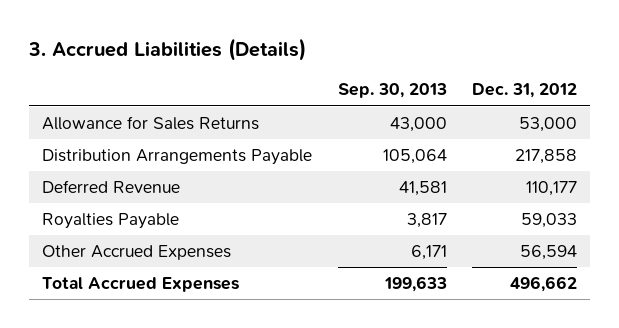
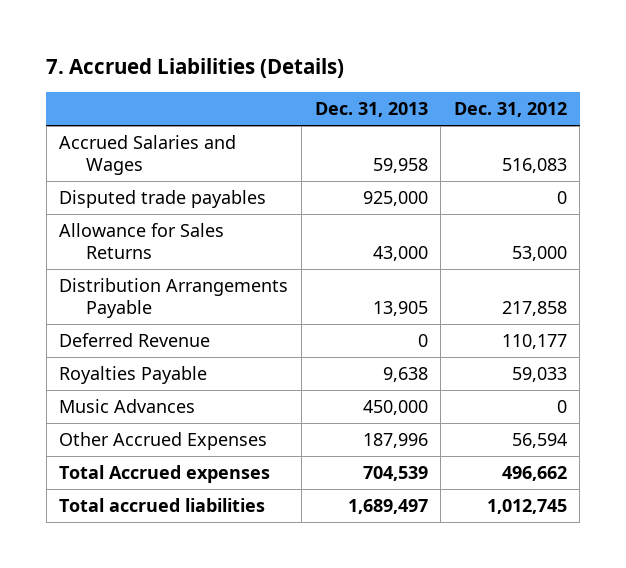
[27,37,306,61] 3. Accrued Liabilities (Details) -> [46,58,345,79] 7. Accrued Liabilities (Details)
[337,83,447,99] Sep. 30, 2013 -> none
none -> [314,101,428,117] Dec. 31, 2013
none -> [59,135,237,175] Accrued Salaries and Wages
none -> [59,190,267,209] Disputed trade payables
none -> [59,399,196,414] Music Advances
[41,277,239,293] Total Accrued Expenses -> [59,465,271,484] Total Accrued expenses
none -> [59,498,266,513] Total accrued liabilities

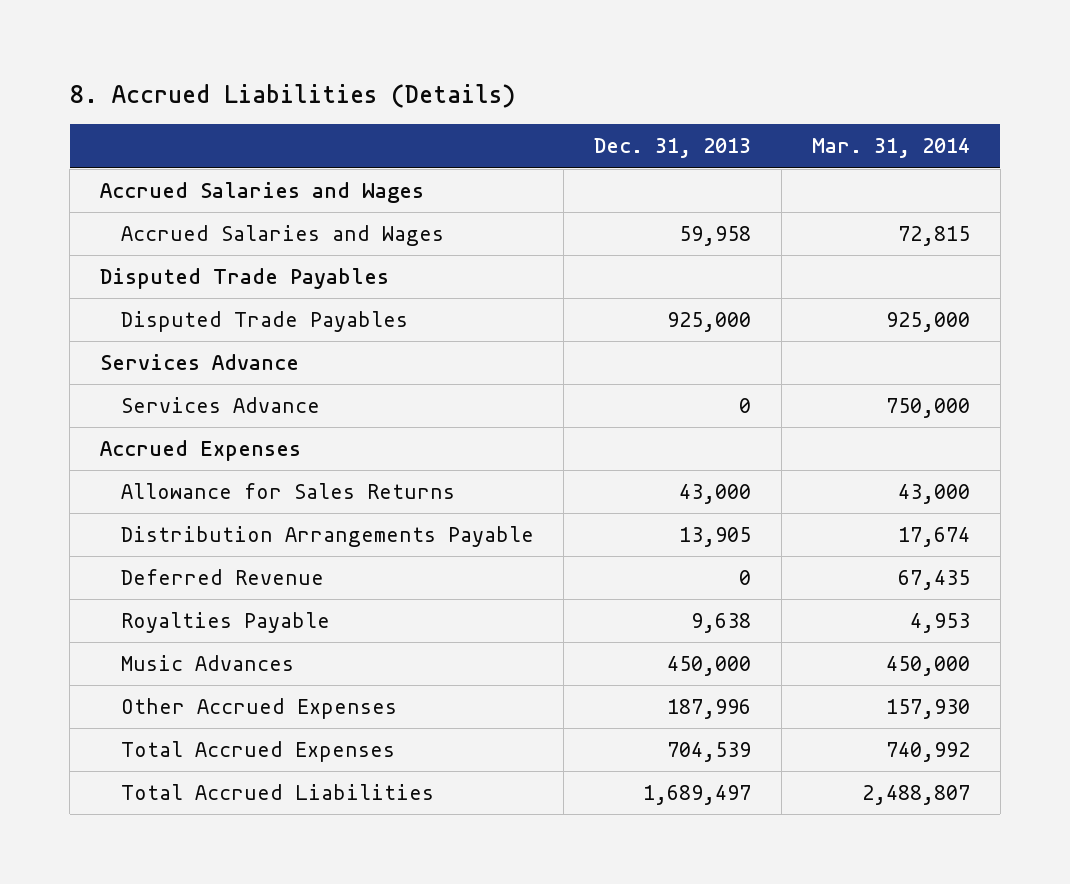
[46,58,345,79] 7. Accrued Liabilities (Details) -> [69,84,515,109] 8. Accrued Liabilities (Details)
[453,101,567,117] Dec. 31, 2012 -> none
none -> [811,138,970,159] Mar. 31, 2014
none -> [100,181,425,203] Accrued Salaries and Wages
none -> [100,267,390,289] Disputed Trade Payables
[59,190,267,209] Disputed trade payables -> [120,310,408,332] Disputed Trade Payables
none -> [100,353,300,370] Services Advance
none -> [120,396,320,413] Services Advance
none -> [100,439,302,461] Accrued Expenses
[59,465,271,484] Total Accrued expenses -> [120,740,395,762] Total Accrued Expenses
[59,498,266,513] Total accrued liabilities -> [120,783,434,800] Total Accrued Liabilities

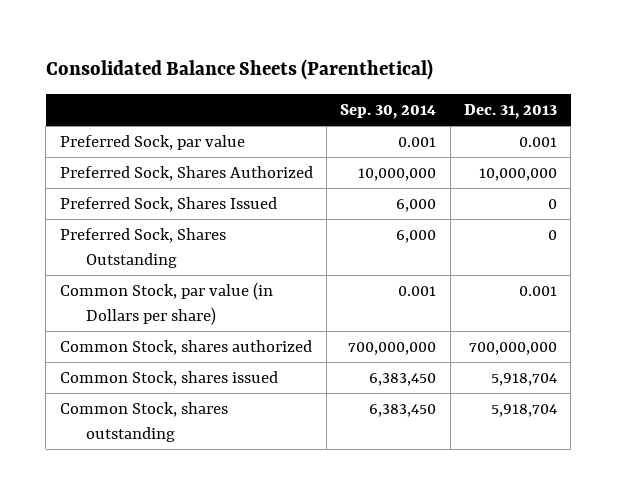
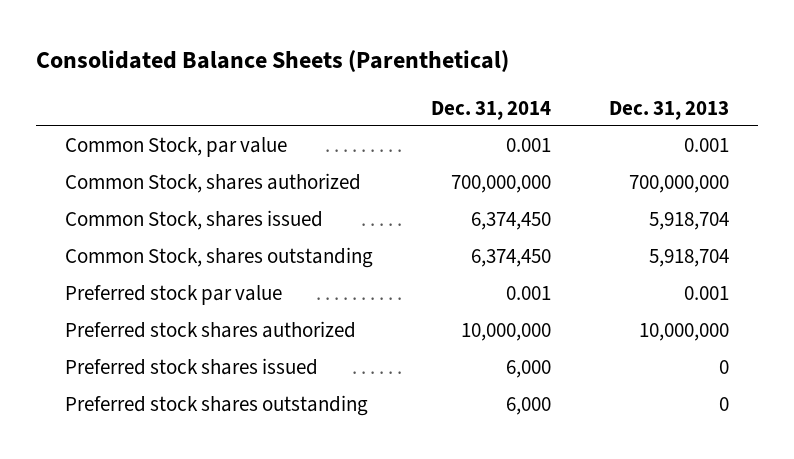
[340,104,437,120] Sep. 30, 2014 -> none
none -> [430,100,551,120] Dec. 31, 2014
[59,134,245,150] Preferred Sock, par value -> none
[59,165,313,181] Preferred Sock, Shares Authorized -> none
[59,196,277,212] Preferred Sock, Shares Issued -> none
[59,227,226,268] Preferred Sock, Shares Outstanding -> none
[59,281,273,325] Common Stock, par value (in Dollars per share) -> [64,137,287,158] Common Stock, par value
none -> [64,285,282,306] Preferred stock par value
none -> [64,321,356,339] Preferred stock shares authorized
none -> [64,358,318,376] Preferred stock shares issued
none -> [64,395,368,417] Preferred stock shares outstanding

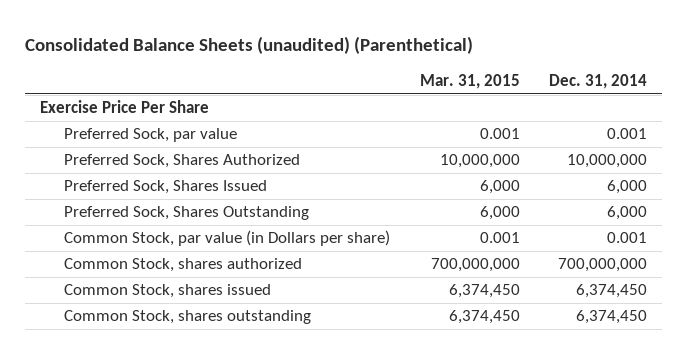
[35,50,509,73] Consolidated Balance Sheets (Parenthetical) -> [25,36,474,55] Consolidated Balance Sheets (unaudited) (Parenthetical)
[608,100,729,120] Dec. 31, 2013 -> none
none -> [419,74,520,90] Mar. 31, 2015
none -> [40,100,210,114] Exercise Price Per Share
none -> [64,128,238,143] Preferred Sock, par value
none -> [64,154,301,169] Preferred Sock, Shares Authorized
none -> [64,180,268,195] Preferred Sock, Shares Issued
none -> [64,206,310,221] Preferred Sock, Shares Outstanding
[64,137,287,158] Common Stock, par value -> [64,230,391,247] Common Stock, par value (in Dollars per share)
[64,285,282,306] Preferred stock par value -> none
[64,321,356,339] Preferred stock shares authorized -> none
[64,358,318,376] Preferred stock shares issued -> none
[64,395,368,417] Preferred stock shares outstanding -> none

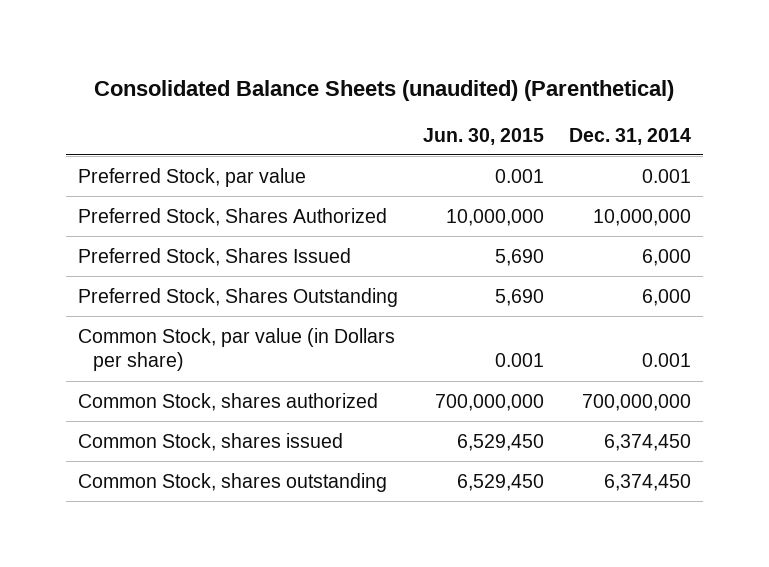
[419,74,520,90] Mar. 31, 2015 -> none
none -> [422,127,544,145] Jun. 30, 2015
[40,100,210,114] Exercise Price Per Share -> none
[64,128,238,143] Preferred Sock, par value -> [78,167,307,187] Preferred Stock, par value
[64,154,301,169] Preferred Sock, Shares Authorized -> [78,207,388,226] Preferred Stock, Shares Authorized
[64,180,268,195] Preferred Sock, Shares Issued -> [78,247,352,266] Preferred Stock, Shares Issued
[64,206,310,221] Preferred Sock, Shares Outstanding -> [78,287,399,307] Preferred Stock, Shares Outstanding

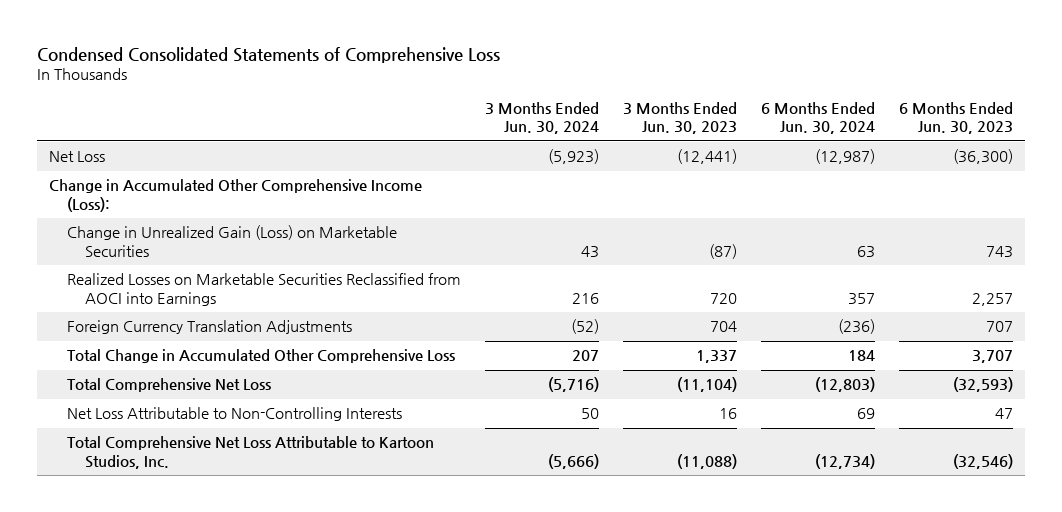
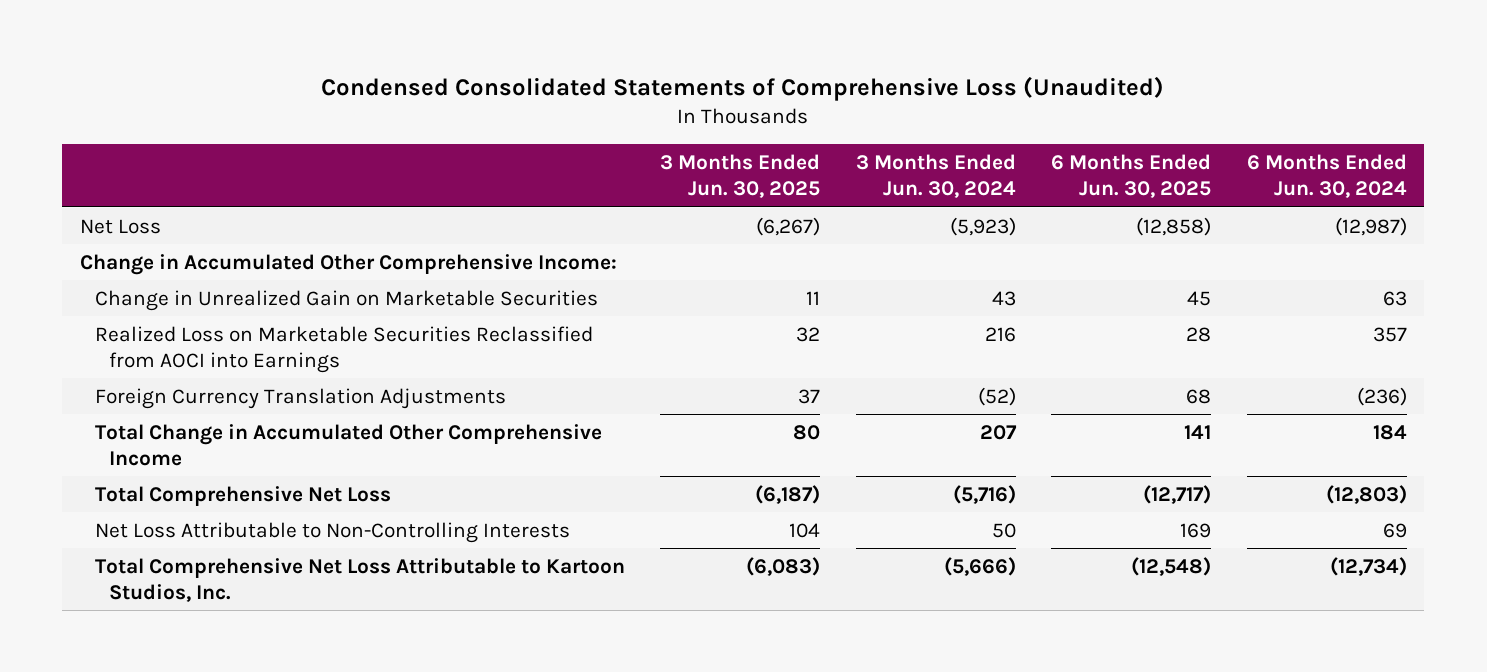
[37,46,501,63] Condensed Consolidated Statements of Comprehensive Loss -> [321,75,1165,101] Condensed Consolidated Statements of Comprehensive Loss (Unaudited)
[623,101,738,135] 3 Months Ended Jun. 30, 2023 -> none
[899,101,1014,135] 6 Months Ended Jun. 30, 2023 -> none
none -> [660,153,821,199] 3 Months Ended Jun. 30, 2025
none -> [1051,153,1212,199] 6 Months Ended Jun. 30, 2025
[49,179,423,212] Change in Accumulated Other Comprehensive Income (Loss): -> [79,253,617,275] Change in Accumulated Other Comprehensive Income:
[67,225,398,257] Change in Unrealized Gain (Loss) on Marketable Securities -> [94,289,598,311] Change in Unrealized Gain on Marketable Securities
[67,273,462,306] Realized Losses on Marketable Securities Reclassified from AOCI into Earnings -> [94,325,593,373] Realized Loss on Marketable Securities Reclassified from AOCI into Earnings
[67,349,456,364] Total Change in Accumulated Other Comprehensive Loss -> [94,423,602,466] Total Change in Accumulated Other Comprehensive Income

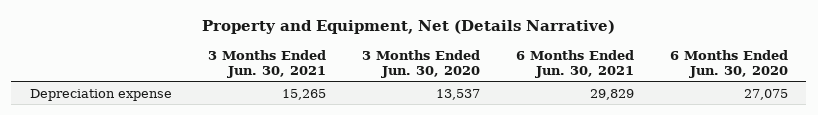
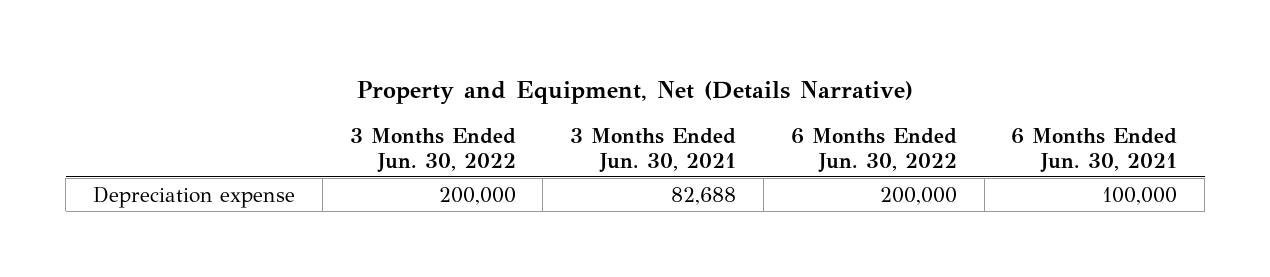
[361,49,480,78] 3 Months Ended Jun. 30, 2020 -> none
[670,49,789,78] 6 Months Ended Jun. 30, 2020 -> none
none -> [349,127,516,173] 3 Months Ended Jun. 30, 2022
none -> [790,127,957,173] 6 Months Ended Jun. 30, 2022
[281,88,326,100] 15,265 -> [671,186,737,205] 82,688
[589,88,634,100] 29,829 -> [1102,186,1178,205] 100,000

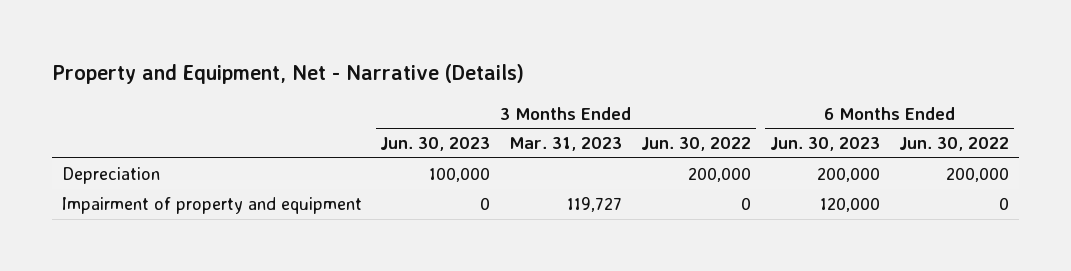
[357,81,914,106] Property and Equipment, Net (Details Narrative) -> [52,64,525,85] Property and Equipment, Net - Narrative (Details)
[570,127,737,173] 3 Months Ended Jun. 30, 2021 -> none
[1011,127,1178,173] 6 Months Ended Jun. 30, 2021 -> none
none -> [380,137,491,152] Jun. 30, 2023
none -> [509,137,623,152] Mar. 31, 2023
none -> [770,137,881,152] Jun. 30, 2023
[93,185,296,208] Depreciation expense -> [61,167,160,185] Depreciation
none -> [61,197,362,215] Impairment of property and equipment

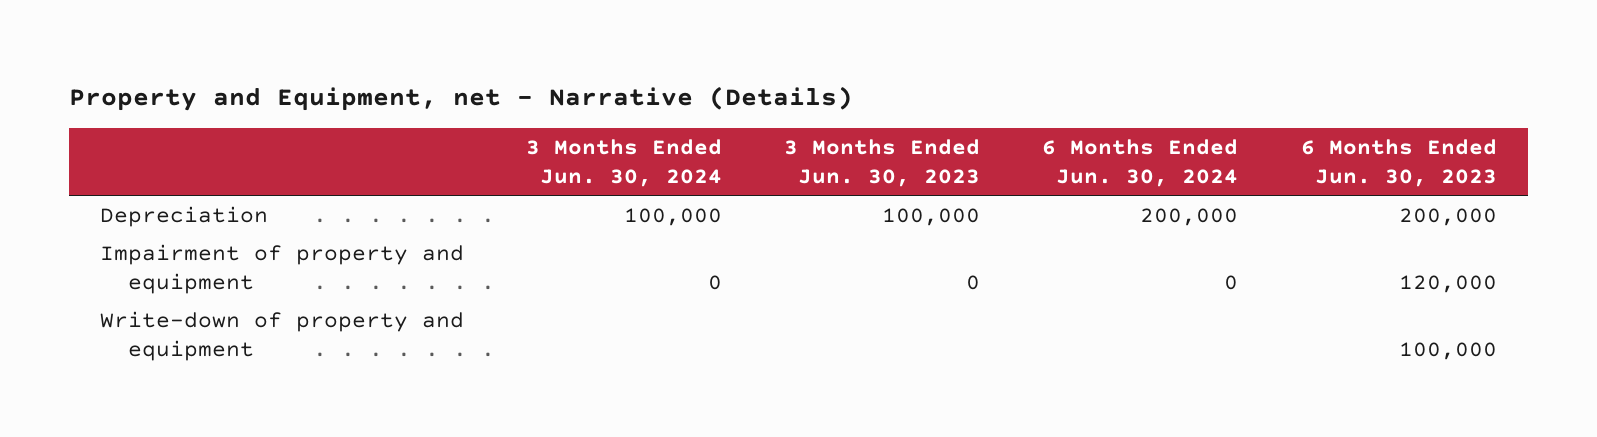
[52,64,525,85] Property and Equipment, Net - Narrative (Details) -> [69,86,854,112] Property and Equipment, net - Narrative (Details)
[509,137,623,152] Mar. 31, 2023 -> none
[641,137,752,152] Jun. 30, 2022 -> none
[899,137,1010,152] Jun. 30, 2022 -> none
none -> [526,138,723,188] 3 Months Ended Jun. 30, 2024
none -> [1042,138,1239,188] 6 Months Ended Jun. 30, 2024
none -> [100,310,465,362] Write-down of property and equipment

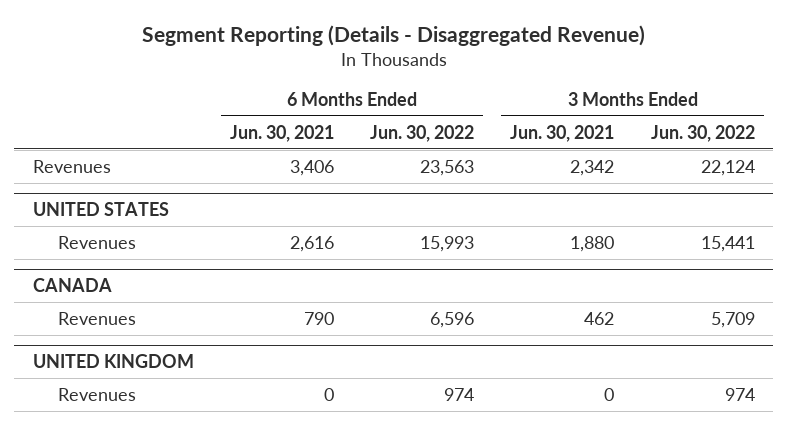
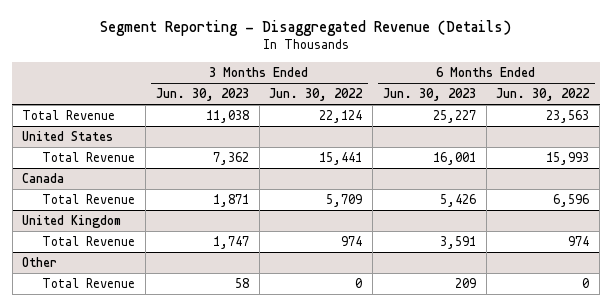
[141,24,645,46] Segment Reporting (Details - Disaggregated Revenue) -> [99,19,511,36] Segment Reporting - Disaggregated Revenue (Details)
[229,124,334,142] Jun. 30, 2021 -> none
[510,124,615,142] Jun. 30, 2021 -> none
none -> [155,88,249,102] Jun. 30, 2023
none -> [382,88,476,102] Jun. 30, 2023
[32,159,111,173] Revenues -> [22,109,116,120] Total Revenue
[32,202,169,217] UNITED STATES -> [22,130,114,141] United States
[57,235,136,249] Revenues -> [42,151,136,162] Total Revenue
[32,278,112,293] CANADA -> [22,172,65,183] Canada
[57,311,136,325] Revenues -> [42,193,136,204] Total Revenue
[32,354,194,369] UNITED KINGDOM -> [22,214,122,228] United Kingdom
[57,387,136,401] Revenues -> [42,235,136,246] Total Revenue
none -> [22,256,58,267] Other
none -> [42,277,136,288] Total Revenue

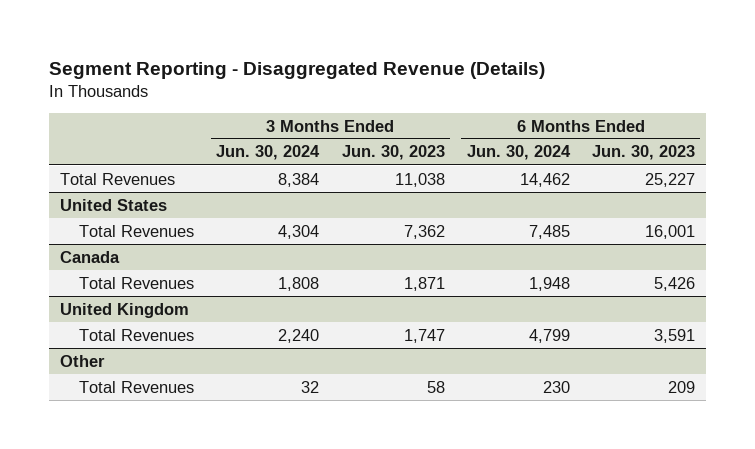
[269,88,364,102] Jun. 30, 2022 -> none
[496,88,591,102] Jun. 30, 2022 -> none
none -> [216,145,321,161] Jun. 30, 2024
none -> [466,145,571,161] Jun. 30, 2024
[22,109,116,120] Total Revenue -> [60,172,176,185] Total Revenues
[42,151,136,162] Total Revenue -> [79,224,195,237] Total Revenues
[42,193,136,204] Total Revenue -> [79,276,195,289] Total Revenues
[42,235,136,246] Total Revenue -> [79,328,195,341] Total Revenues
[42,277,136,288] Total Revenue -> [79,380,195,393] Total Revenues

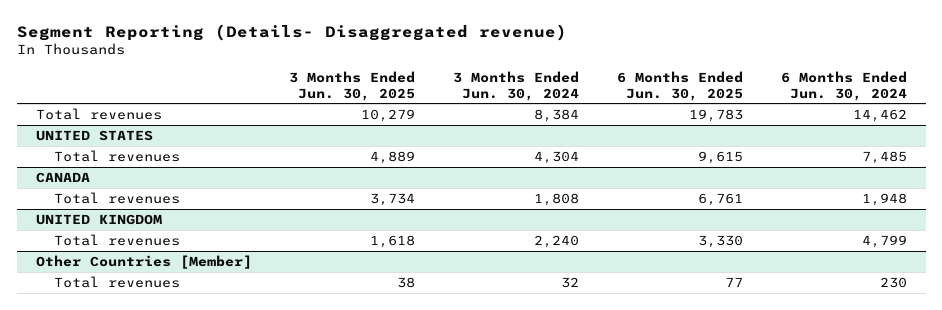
[49,61,546,79] Segment Reporting - Disaggregated Revenue (Details) -> [16,23,567,41] Segment Reporting (Details- Disaggregated revenue)
[341,145,445,161] Jun. 30, 2023 -> none
[591,145,695,161] Jun. 30, 2023 -> none
none -> [289,70,416,101] 3 Months Ended Jun. 30, 2025
none -> [617,70,744,101] 6 Months Ended Jun. 30, 2025
[60,354,106,367] Other -> none
[60,172,176,185] Total Revenues -> [35,107,162,120] Total revenues
[60,198,168,211] United States -> [35,129,153,141] UNITED STATES
[79,224,195,237] Total Revenues -> [53,149,180,162] Total revenues
[60,250,121,263] Canada -> [35,171,90,183] CANADA
[79,276,195,289] Total Revenues -> [53,191,180,204] Total revenues
[60,302,190,318] United Kingdom -> [35,213,162,225] UNITED KINGDOM
[79,328,195,341] Total Revenues -> [53,233,180,246] Total revenues
none -> [35,254,252,269] Other Countries [Member]
[79,380,195,393] Total Revenues -> [53,275,180,288] Total revenues

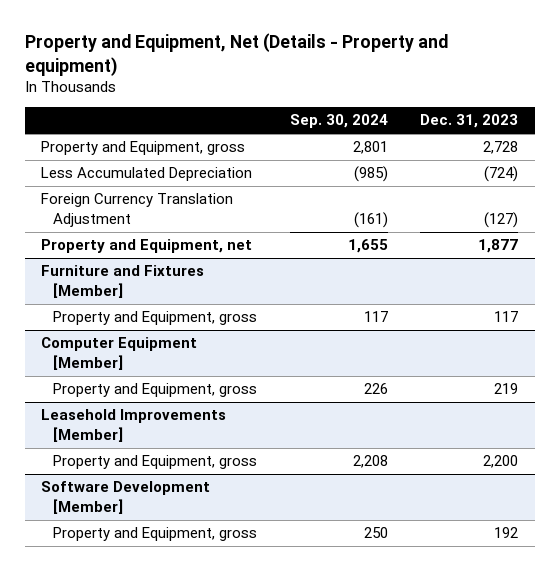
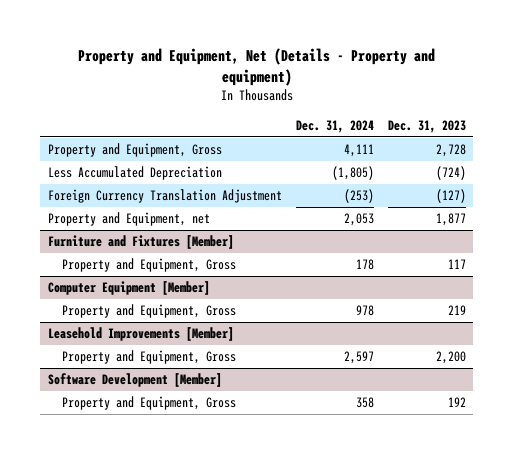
[289,114,388,129] Sep. 30, 2024 -> none
none -> [295,119,374,133] Dec. 31, 2024
[41,141,246,156] Property and Equipment, gross -> [47,143,222,158] Property and Equipment, Gross
[53,311,258,326] Property and Equipment, gross -> [62,258,237,273] Property and Equipment, Gross
[53,383,258,398] Property and Equipment, gross -> [62,304,237,319] Property and Equipment, Gross
[53,455,258,470] Property and Equipment, gross -> [62,350,237,365] Property and Equipment, Gross
[53,527,258,542] Property and Equipment, gross -> [62,396,237,411] Property and Equipment, Gross

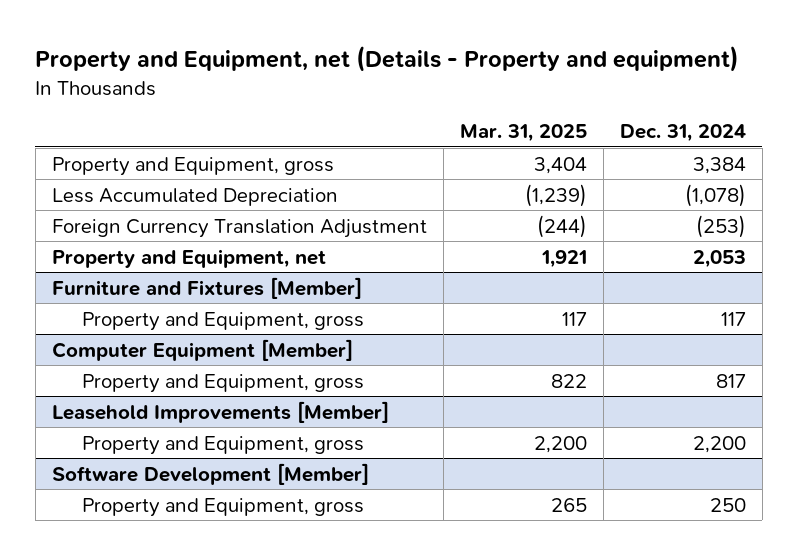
[77,48,435,87] Property and Equipment, Net (Details - Property and equipment) -> [35,46,740,73] Property and Equipment, net (Details - Property and equipment)
[388,119,467,133] Dec. 31, 2023 -> none
none -> [459,123,587,142] Mar. 31, 2025
[47,143,222,158] Property and Equipment, Gross -> [51,156,334,176] Property and Equipment, gross
[343,144,374,158] 4,111 -> [692,156,746,174] 3,384
[331,166,374,181] (1,805) -> [684,183,746,207] (1,078)
[62,258,237,273] Property and Equipment, Gross -> [82,311,365,331] Property and Equipment, gross
[355,259,374,271] 178 -> [720,311,746,326] 117
[62,304,237,319] Property and Equipment, Gross -> [82,373,365,393] Property and Equipment, gross
[355,305,374,317] 978 -> [715,373,746,388] 817
[62,350,237,365] Property and Equipment, Gross -> [82,435,365,455] Property and Equipment, gross
[343,351,374,365] 2,597 -> [692,435,746,453] 2,200
[62,396,237,411] Property and Equipment, Gross -> [82,497,365,517] Property and Equipment, gross
[355,397,374,409] 358 -> [709,497,746,512] 250

